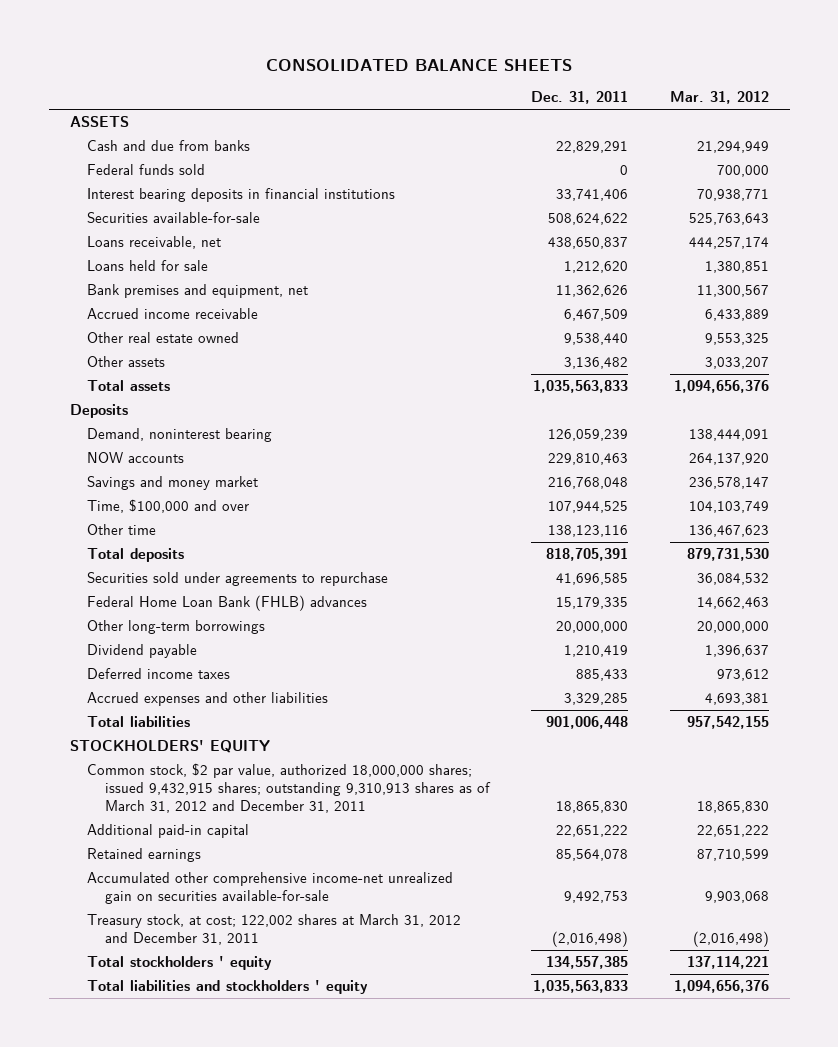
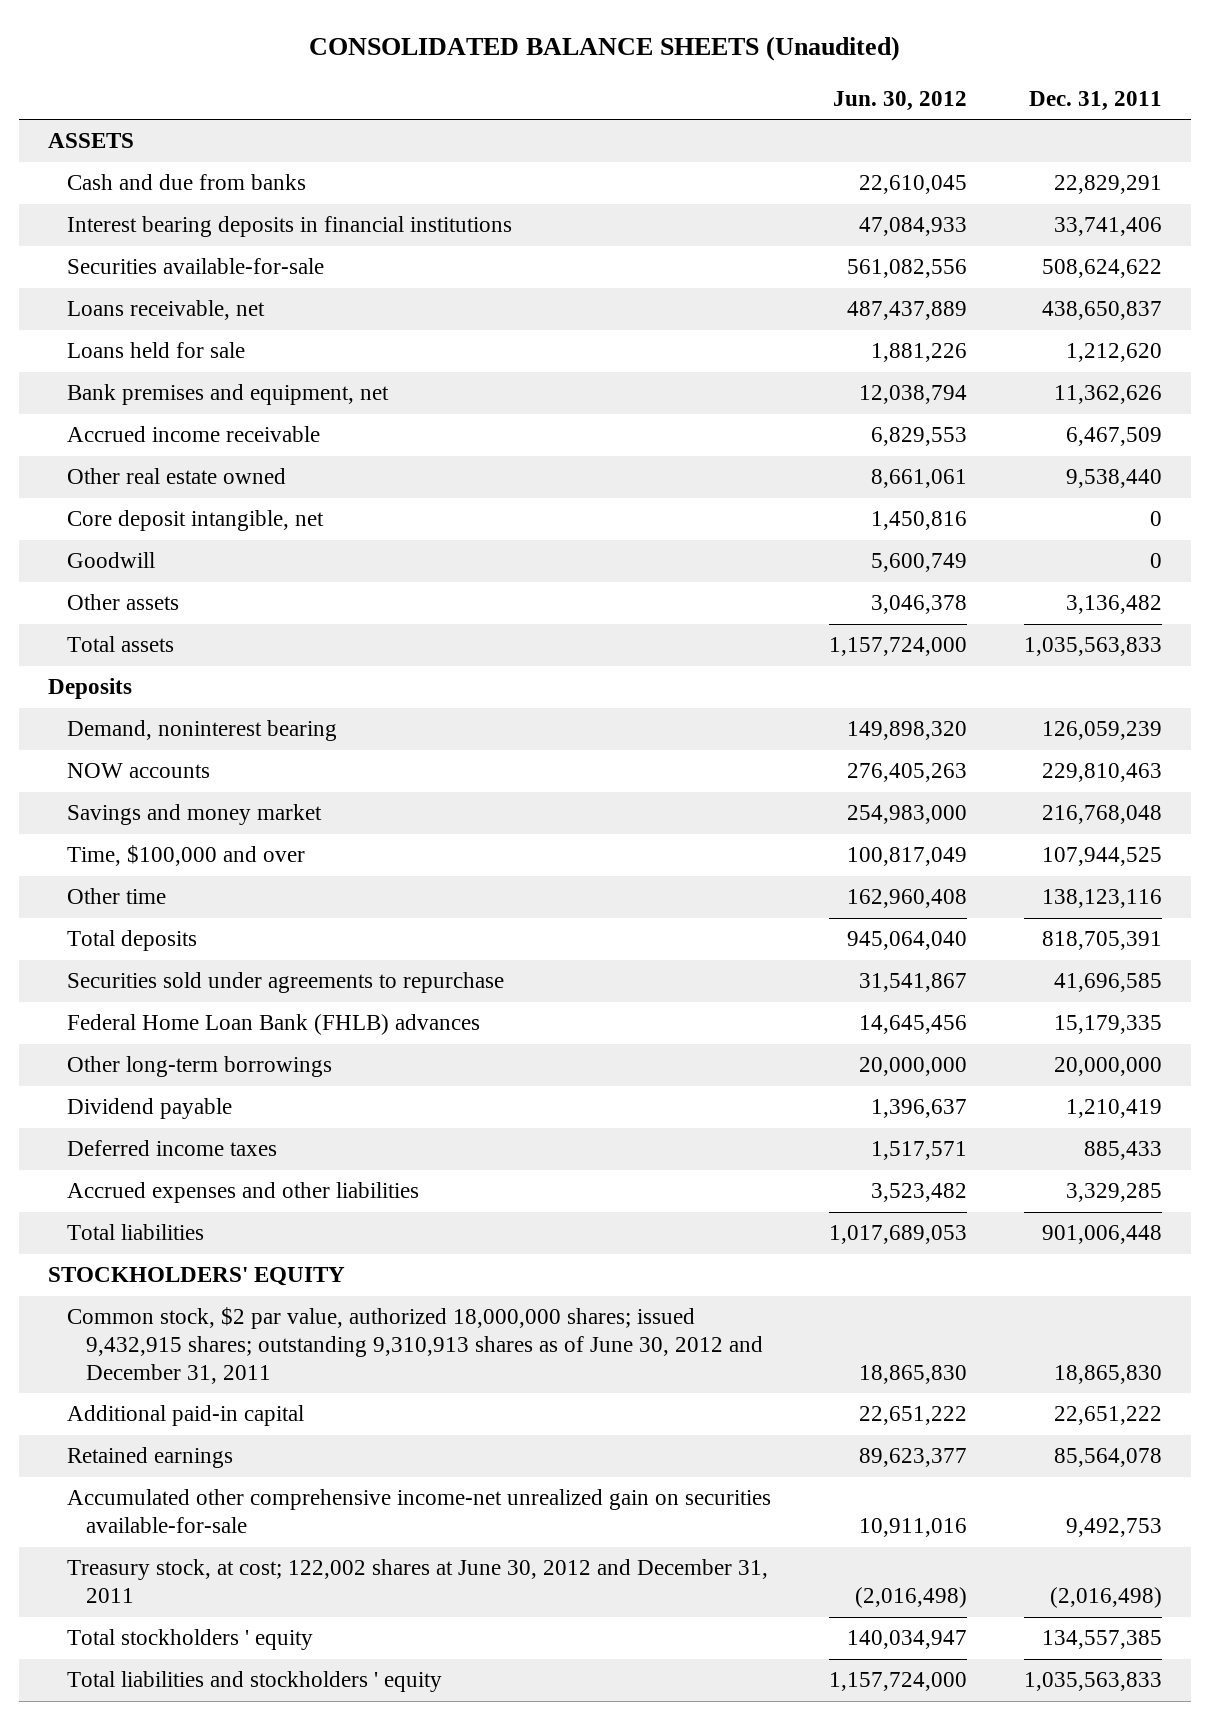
[266,58,573,71] CONSOLIDATED BALANCE SHEETS -> [309,35,901,61] CONSOLIDATED BALANCE SHEETS (Unaudited)
[669,91,769,105] Mar. 31, 2012 -> none
none -> [832,90,967,111] Jun. 30, 2012
[87,164,206,176] Federal funds sold -> none
none -> [67,510,325,532] Core deposit intangible, net
none -> [67,552,156,569] Goodwill
[87,763,491,814] Common stock, $2 par value, authorized 18,000,000 shares; issued 9,432,915 shares; outstanding 9,310,913 shares as of March 31, 2012 and December 31, 2011 -> [67,1307,764,1384] Common stock, $2 par value, authorized 18,000,000 shares; issued 9,432,915 shares; outstanding 9,310,913 shares as of June 30, 2012 and December 31, 2011
[87,914,462,946] Treasury stock, at cost; 122,002 shares at March 31, 2012 and December 31, 2011 -> [67,1559,769,1604] Treasury stock, at cost; 122,002 shares at June 30, 2012 and December 31, 2011

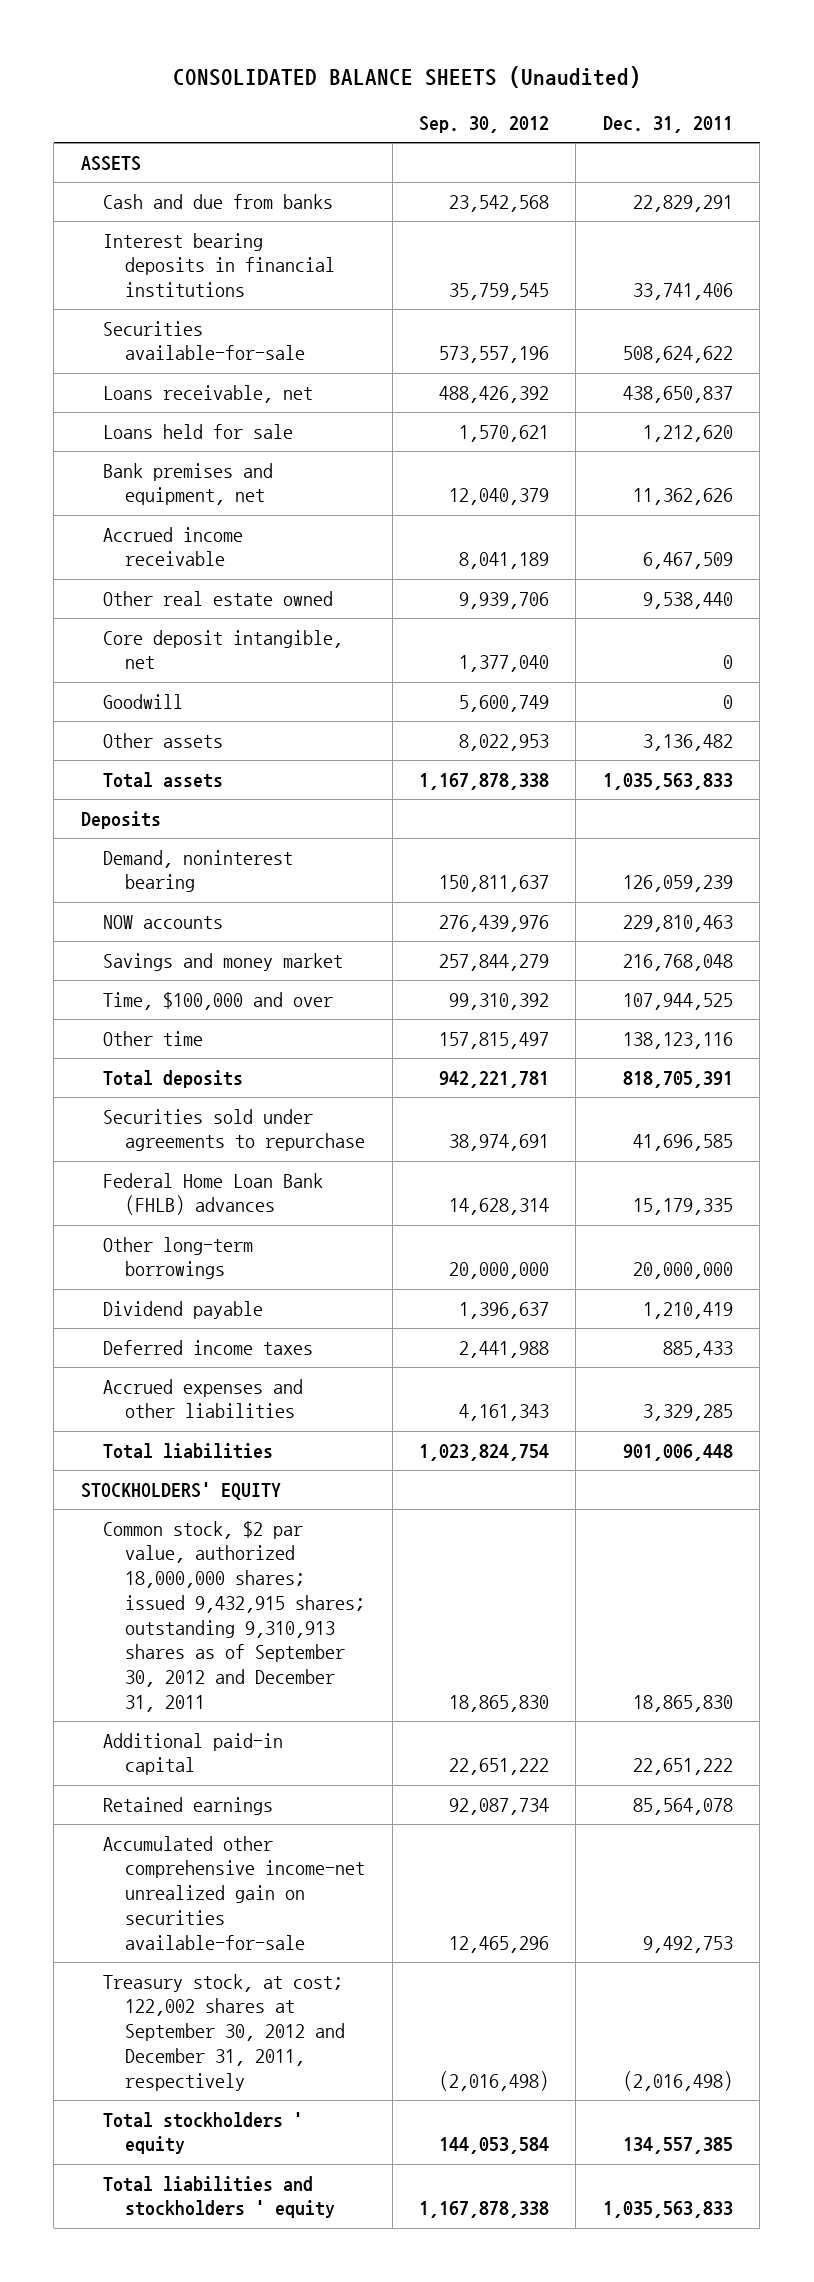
[832,90,967,111] Jun. 30, 2012 -> none
none -> [419,116,550,134] Sep. 30, 2012
[67,1307,764,1384] Common stock, $2 par value, authorized 18,000,000 shares; issued 9,432,915 shares; outstanding 9,310,913 shares as of June 30, 2012 and December 31, 2011 -> [103,1520,366,1712] Common stock, $2 par value, authorized 18,000,000 shares; issued 9,432,915 shares; outstanding 9,310,913 shares as of September 30, 2012 and December 31, 2011
[67,1559,769,1604] Treasury stock, at cost; 122,002 shares at June 30, 2012 and December 31, 2011 -> [103,1973,346,2091] Treasury stock, at cost; 122,002 shares at September 30, 2012 and December 31, 2011, respectively

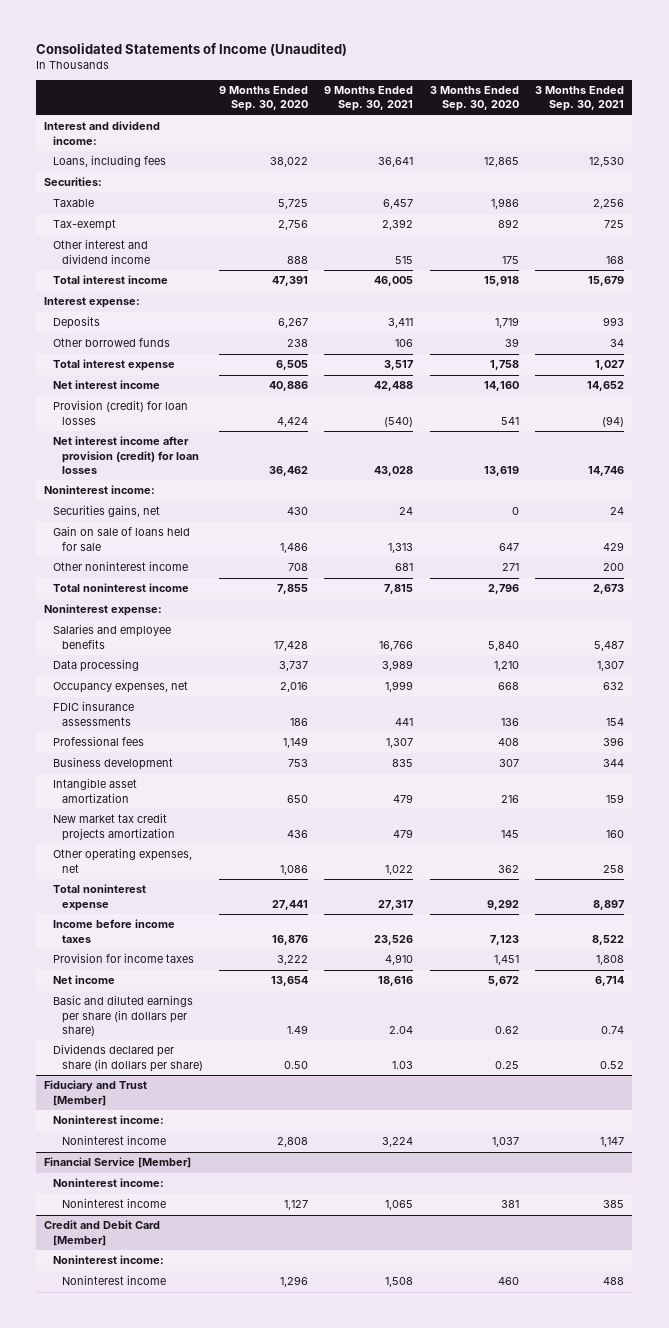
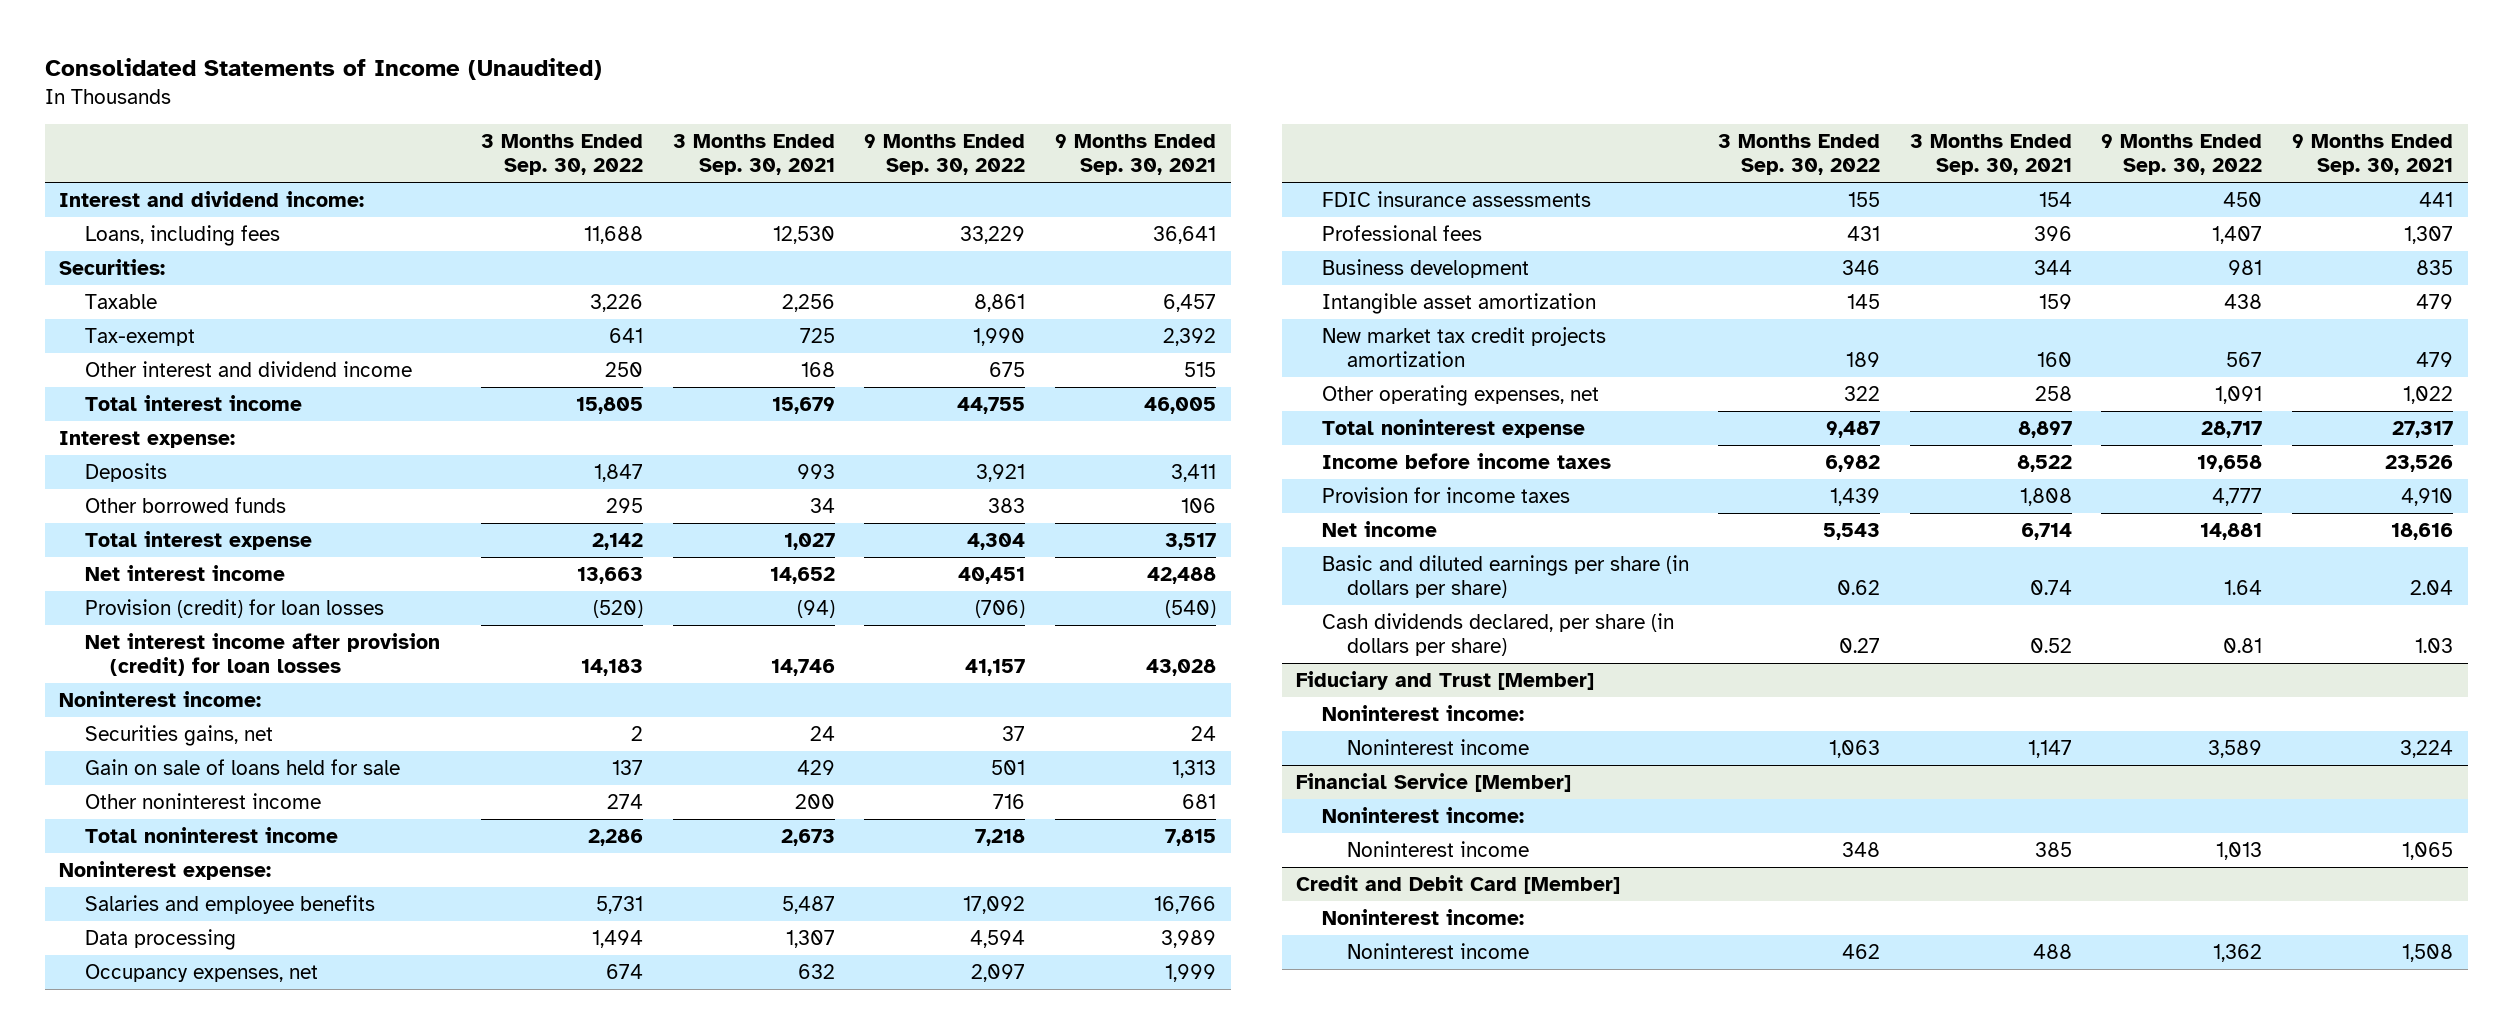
[219,86,309,112] 9 Months Ended Sep. 30, 2020 -> none
[429,86,519,112] 3 Months Ended Sep. 30, 2020 -> none
none -> [481,134,644,176] 3 Months Ended Sep. 30, 2022
none -> [864,134,1026,176] 9 Months Ended Sep. 30, 2022
[52,1044,203,1072] Dividends declared per share (in dollars per share) -> [1321,613,1674,656] Cash dividends declared, per share (in dollars per share)

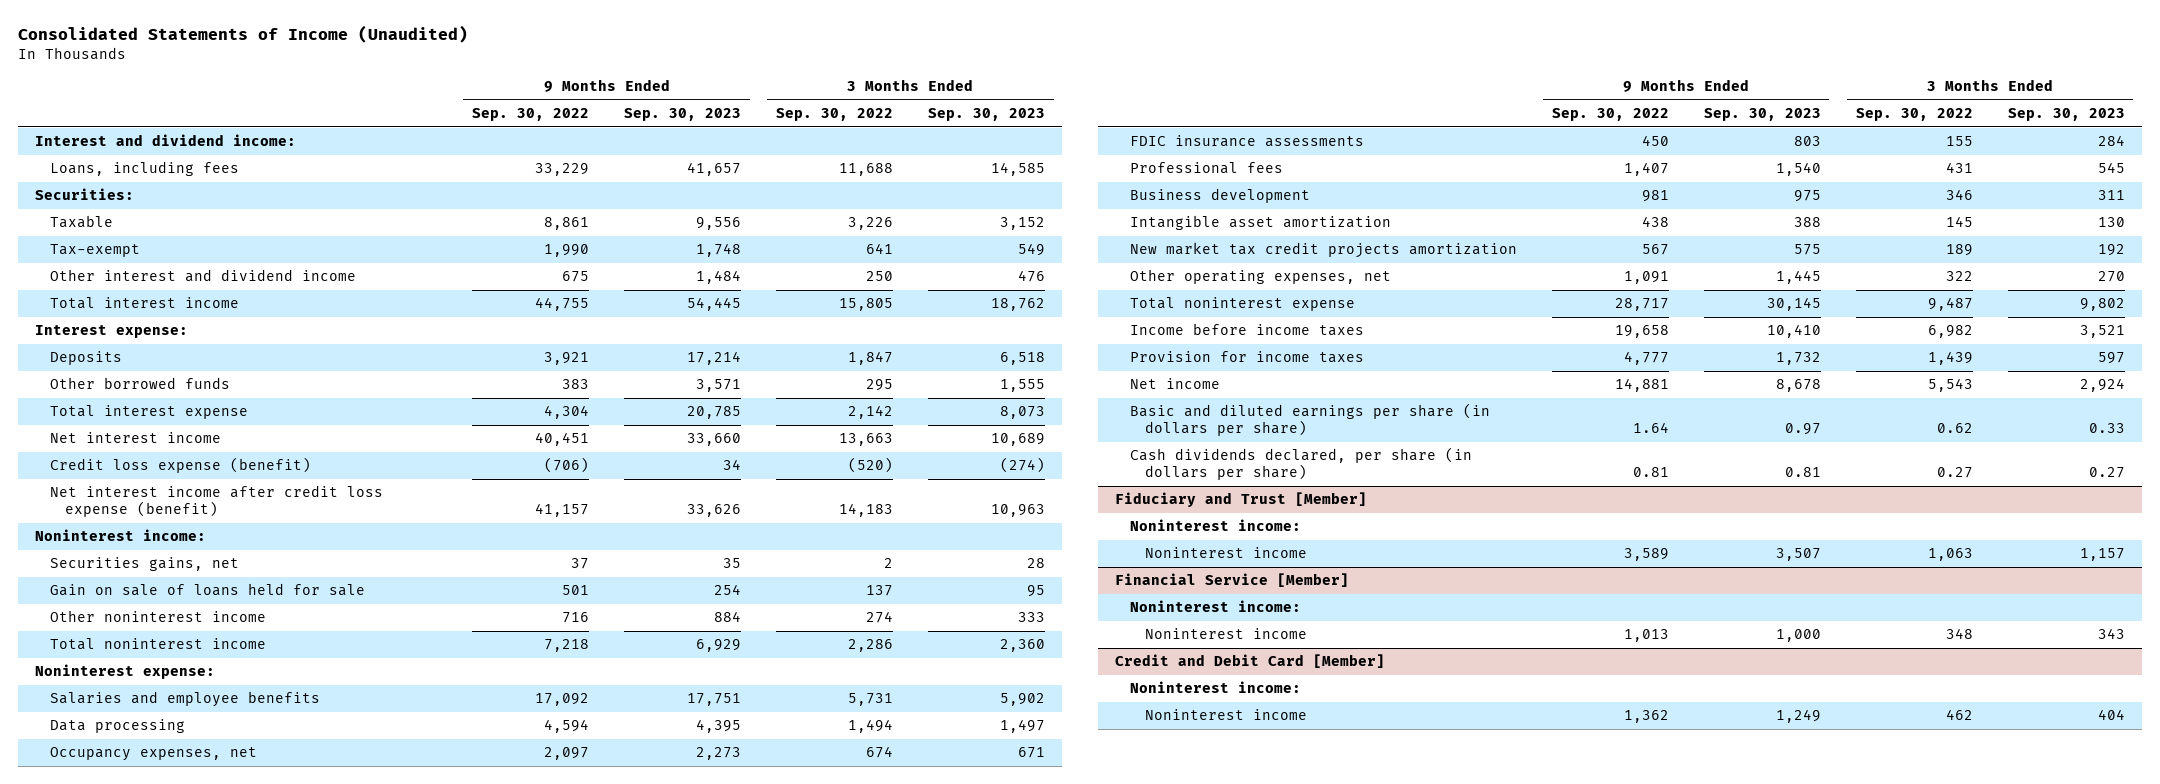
[672,134,835,176] 3 Months Ended Sep. 30, 2021 -> none
[1054,134,1216,176] 9 Months Ended Sep. 30, 2021 -> none
none -> [624,108,742,122] Sep. 30, 2023
none -> [927,108,1045,122] Sep. 30, 2023
[84,599,384,619] Provision (credit) for loan losses -> [50,457,312,474] Credit loss expense (benefit)
[84,633,440,676] Net interest income after provision (credit) for loan losses -> [50,485,384,518] Net interest income after credit loss expense (benefit)

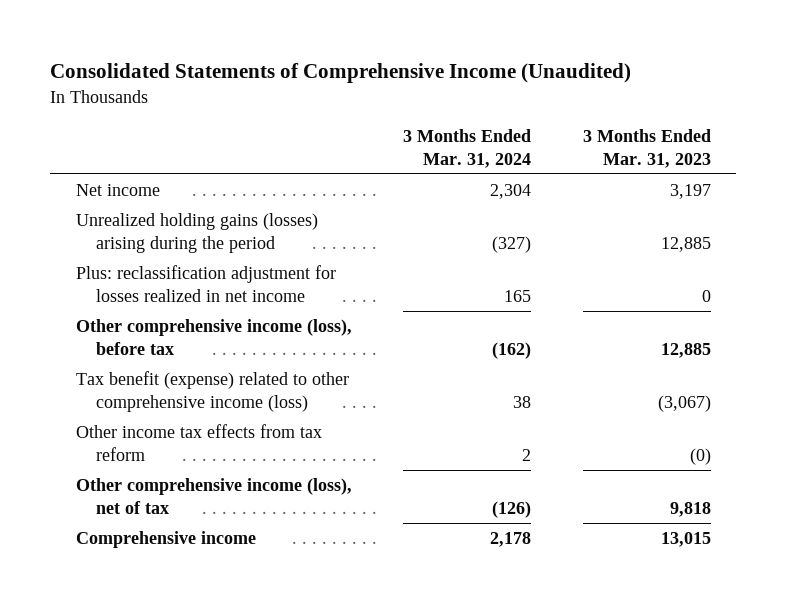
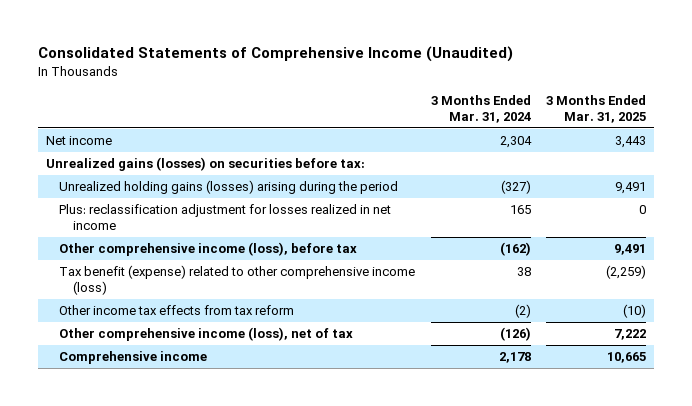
[582,128,711,168] 3 Months Ended Mar. 31, 2023 -> none
none -> [546,95,647,123] 3 Months Ended Mar. 31, 2025
none -> [45,157,365,172] Unrealized gains (losses) on securities before tax:
[522,449,532,462] 2 -> [514,304,531,319] (2)

